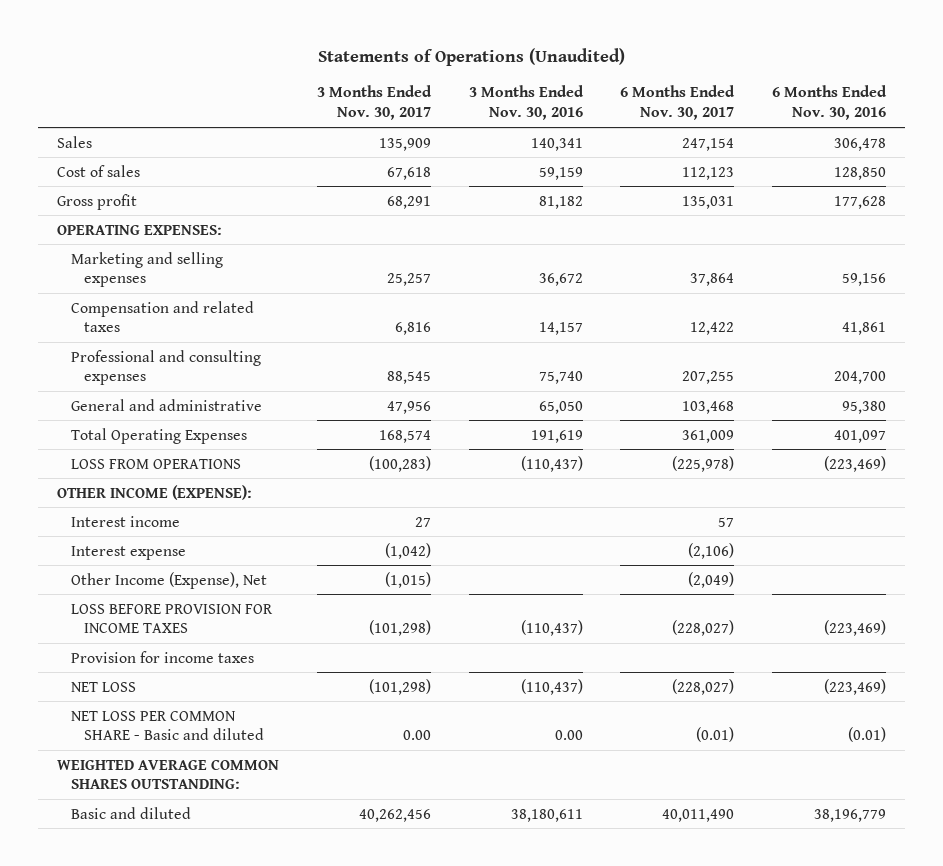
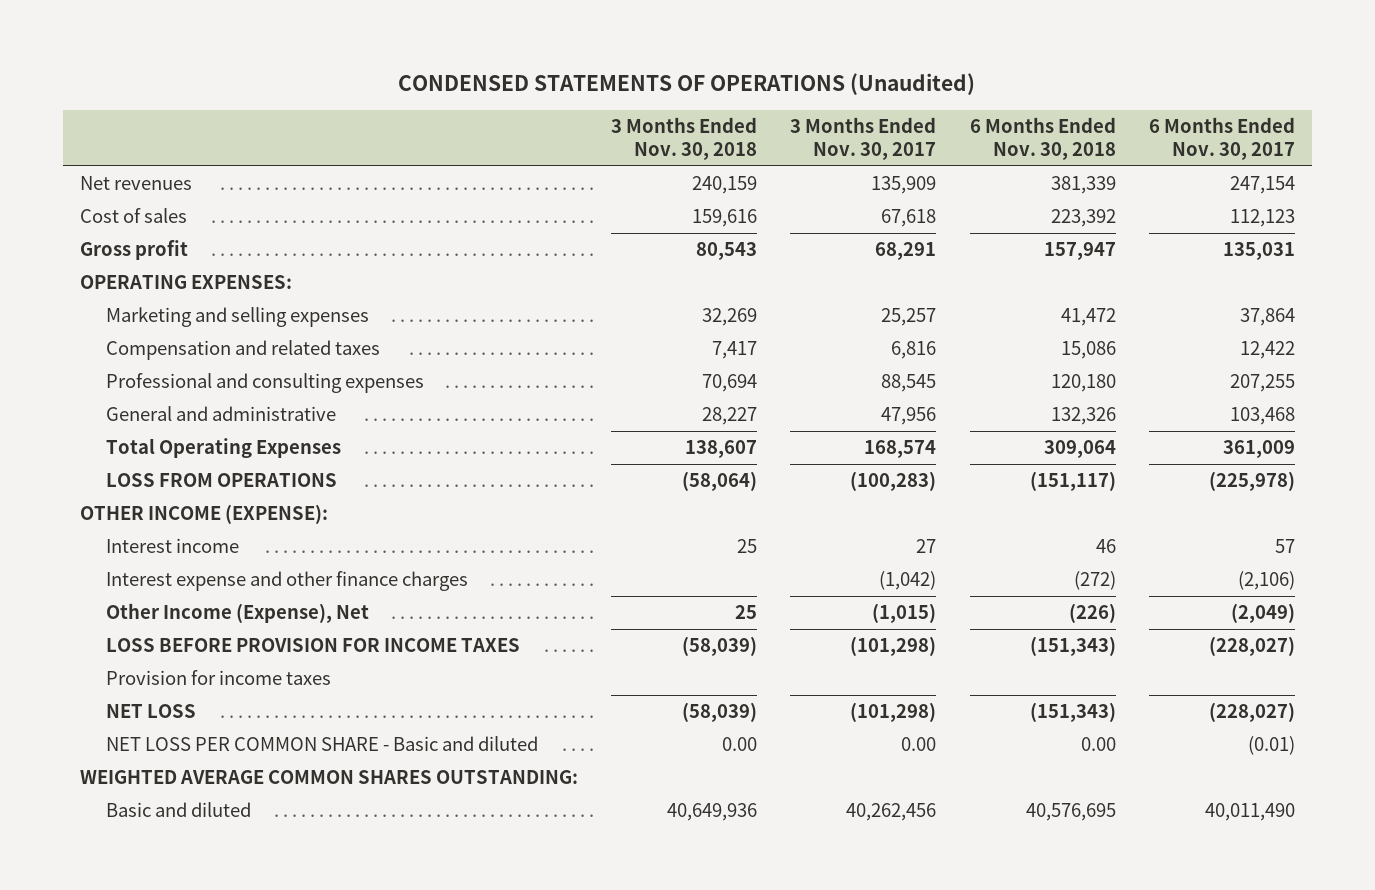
[317,48,625,67] Statements of Operations (Unaudited) -> [398,73,976,96] CONDENSED STATEMENTS OF OPERATIONS (Unaudited)
[468,85,584,121] 3 Months Ended Nov. 30, 2016 -> none
[772,85,888,121] 6 Months Ended Nov. 30, 2016 -> none
none -> [611,116,758,161] 3 Months Ended Nov. 30, 2018
none -> [969,116,1116,161] 6 Months Ended Nov. 30, 2018
[57,135,93,148] Sales -> [79,176,192,191] Net revenues
[70,545,186,560] Interest expense -> [106,571,469,592] Interest expense and other finance charges

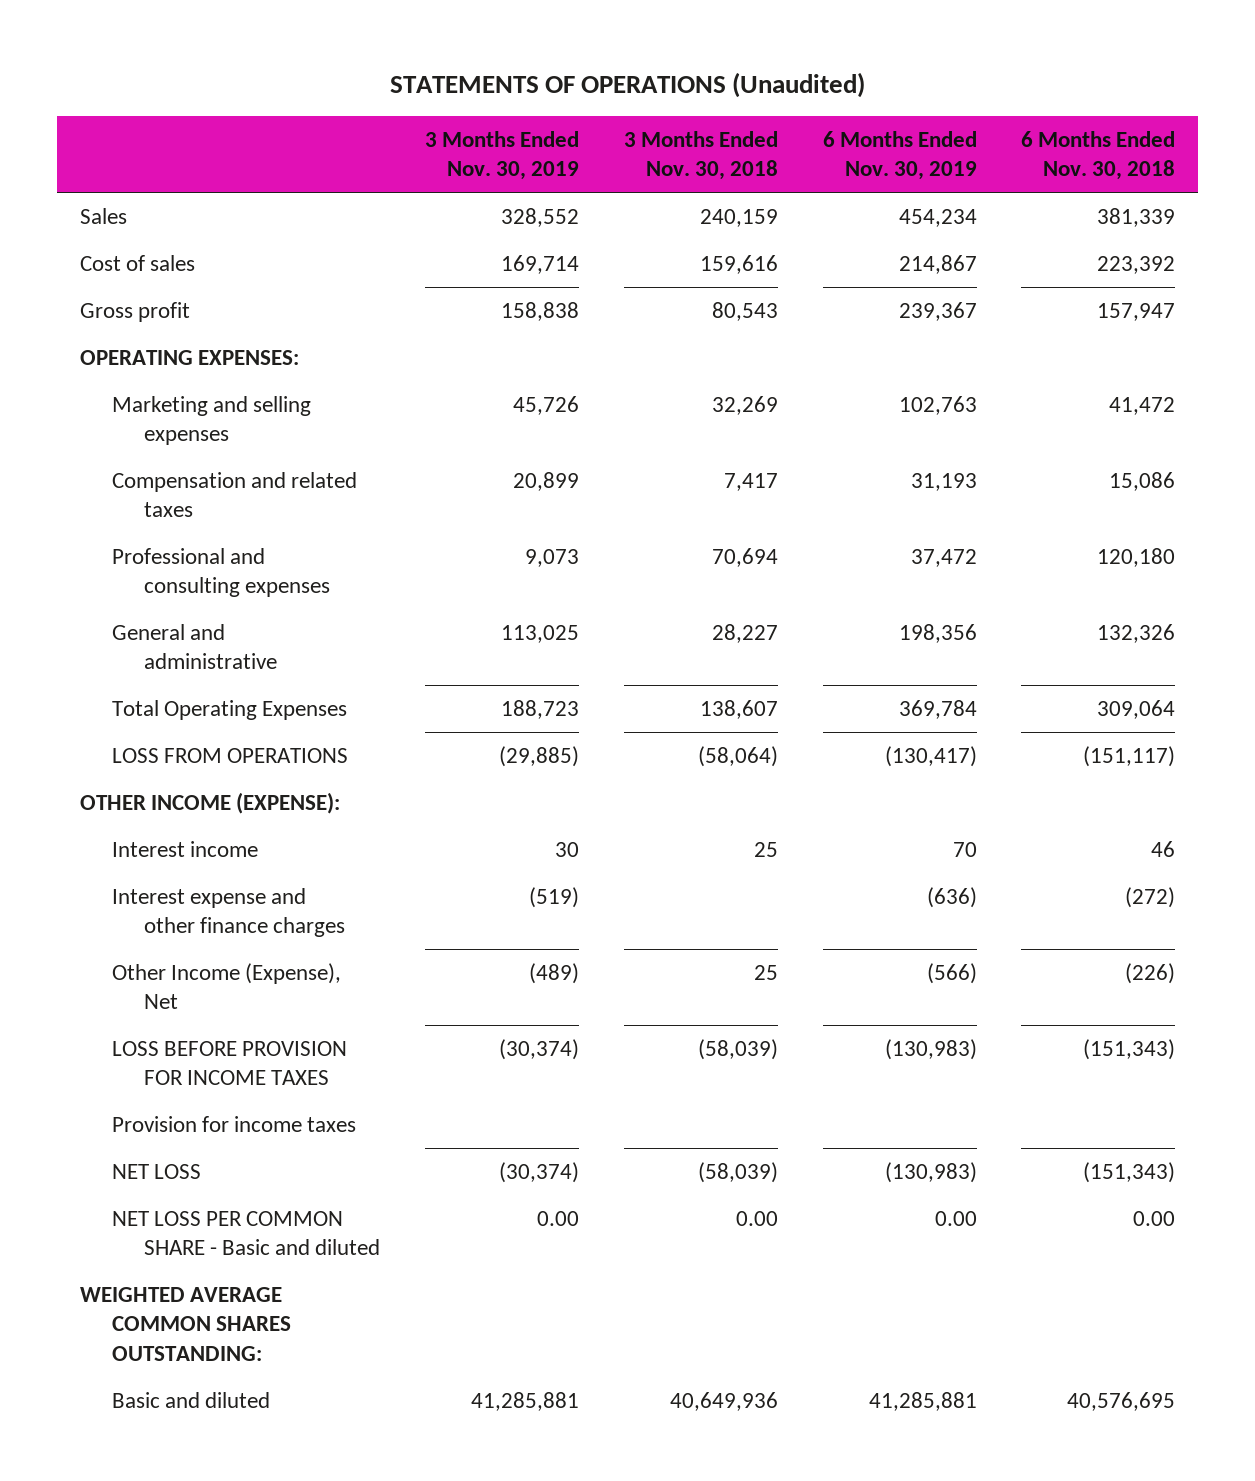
[398,73,976,96] CONDENSED STATEMENTS OF OPERATIONS (Unaudited) -> [389,72,865,99] STATEMENTS OF OPERATIONS (Unaudited)
[790,116,937,161] 3 Months Ended Nov. 30, 2017 -> none
[1149,116,1296,161] 6 Months Ended Nov. 30, 2017 -> none
none -> [425,130,580,181] 3 Months Ended Nov. 30, 2019
none -> [822,130,977,181] 6 Months Ended Nov. 30, 2019
[79,176,192,191] Net revenues -> [79,207,127,224] Sales

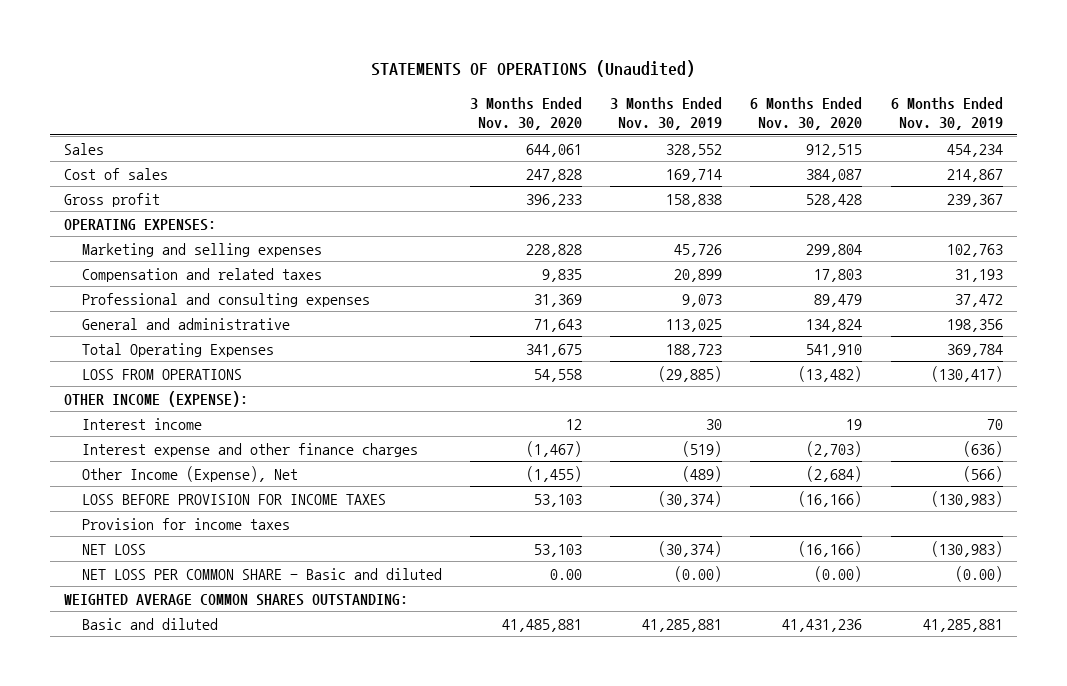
[623,130,778,181] 3 Months Ended Nov. 30, 2018 -> none
[1021,130,1176,181] 6 Months Ended Nov. 30, 2018 -> none
none -> [470,96,583,130] 3 Months Ended Nov. 30, 2020
none -> [750,96,863,130] 6 Months Ended Nov. 30, 2020
[537,1210,580,1226] 0.00 -> [674,565,723,582] (0.00)
[934,1210,977,1226] 0.00 -> [954,565,1003,582] (0.00)

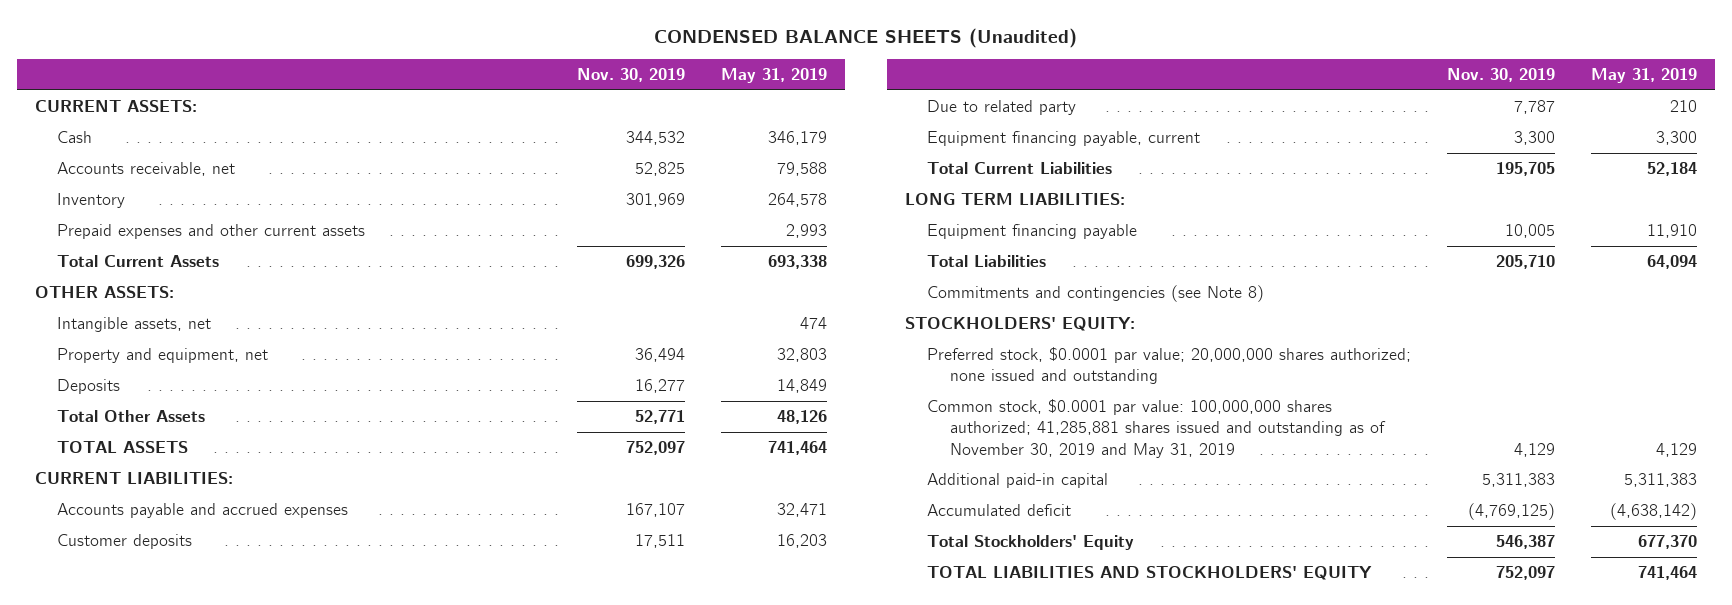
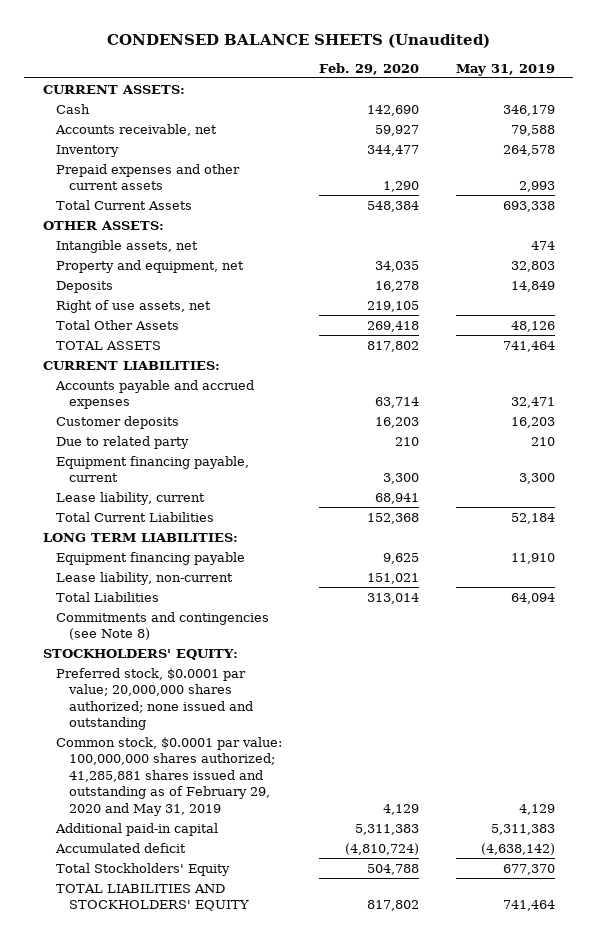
[577,68,686,83] Nov. 30, 2019 -> none
none -> [318,62,419,75] Feb. 29, 2020
none -> [56,299,212,313] Right of use assets, net
none -> [56,491,206,505] Lease liability, current
none -> [56,571,234,585] Lease liability, non-current
[927,399,1387,458] Common stock, $0.0001 par value: 100,000,000 shares authorized; 41,285,881 shares issued and outstanding as of November 30, 2019 and May 31, 2019 -> [56,736,283,816] Common stock, $0.0001 par value: 100,000,000 shares authorized; 41,285,881 shares issued and outstanding as of February 29, 2020 and May 31, 2019

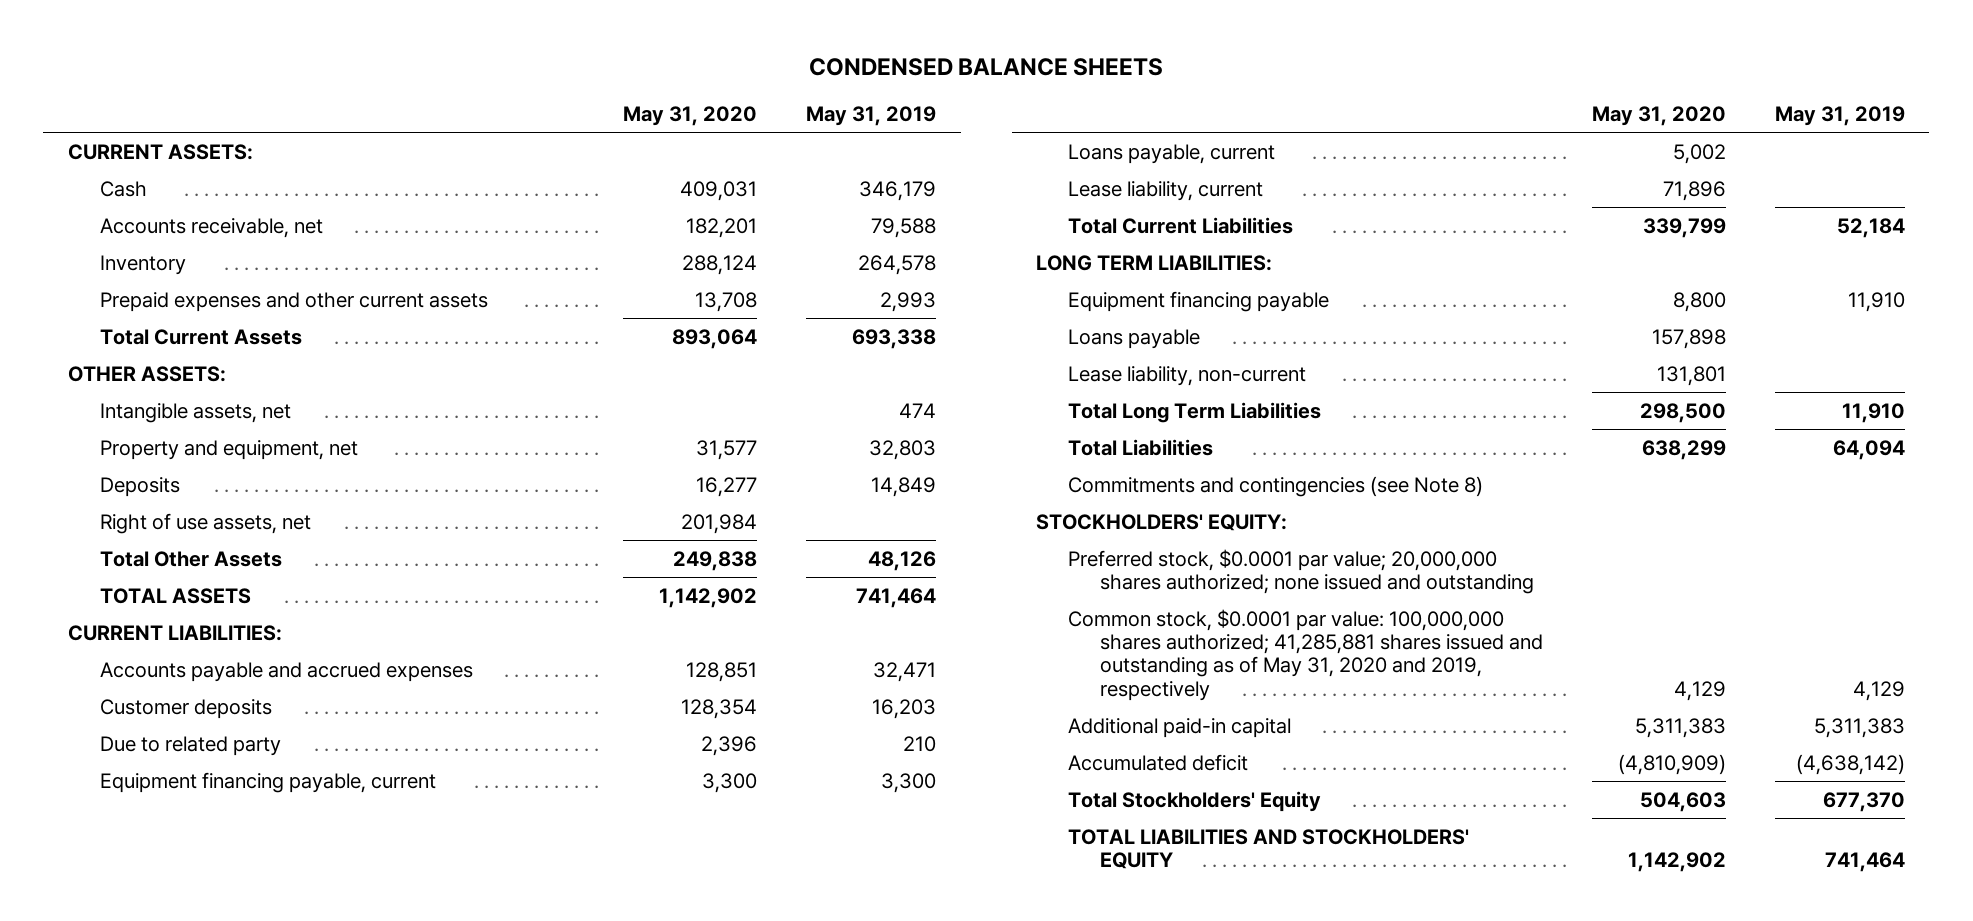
[106,33,490,48] CONDENSED BALANCE SHEETS (Unaudited) -> [809,58,1164,77] CONDENSED BALANCE SHEETS
[318,62,419,75] Feb. 29, 2020 -> none
none -> [623,105,758,126] May 31, 2020
none -> [1068,143,1276,164] Loans payable, current
none -> [1068,328,1201,349] Loans payable
none -> [1068,401,1322,423] Total Long Term Liabilities
[56,736,283,816] Common stock, $0.0001 par value: 100,000,000 shares authorized; 41,285,881 shares issued and outstanding as of February 29, 2020 and May 31, 2019 -> [1068,608,1543,701] Common stock, $0.0001 par value: 100,000,000 shares authorized; 41,285,881 shares issued and outstanding as of May 31, 2020 and 2019, respectively

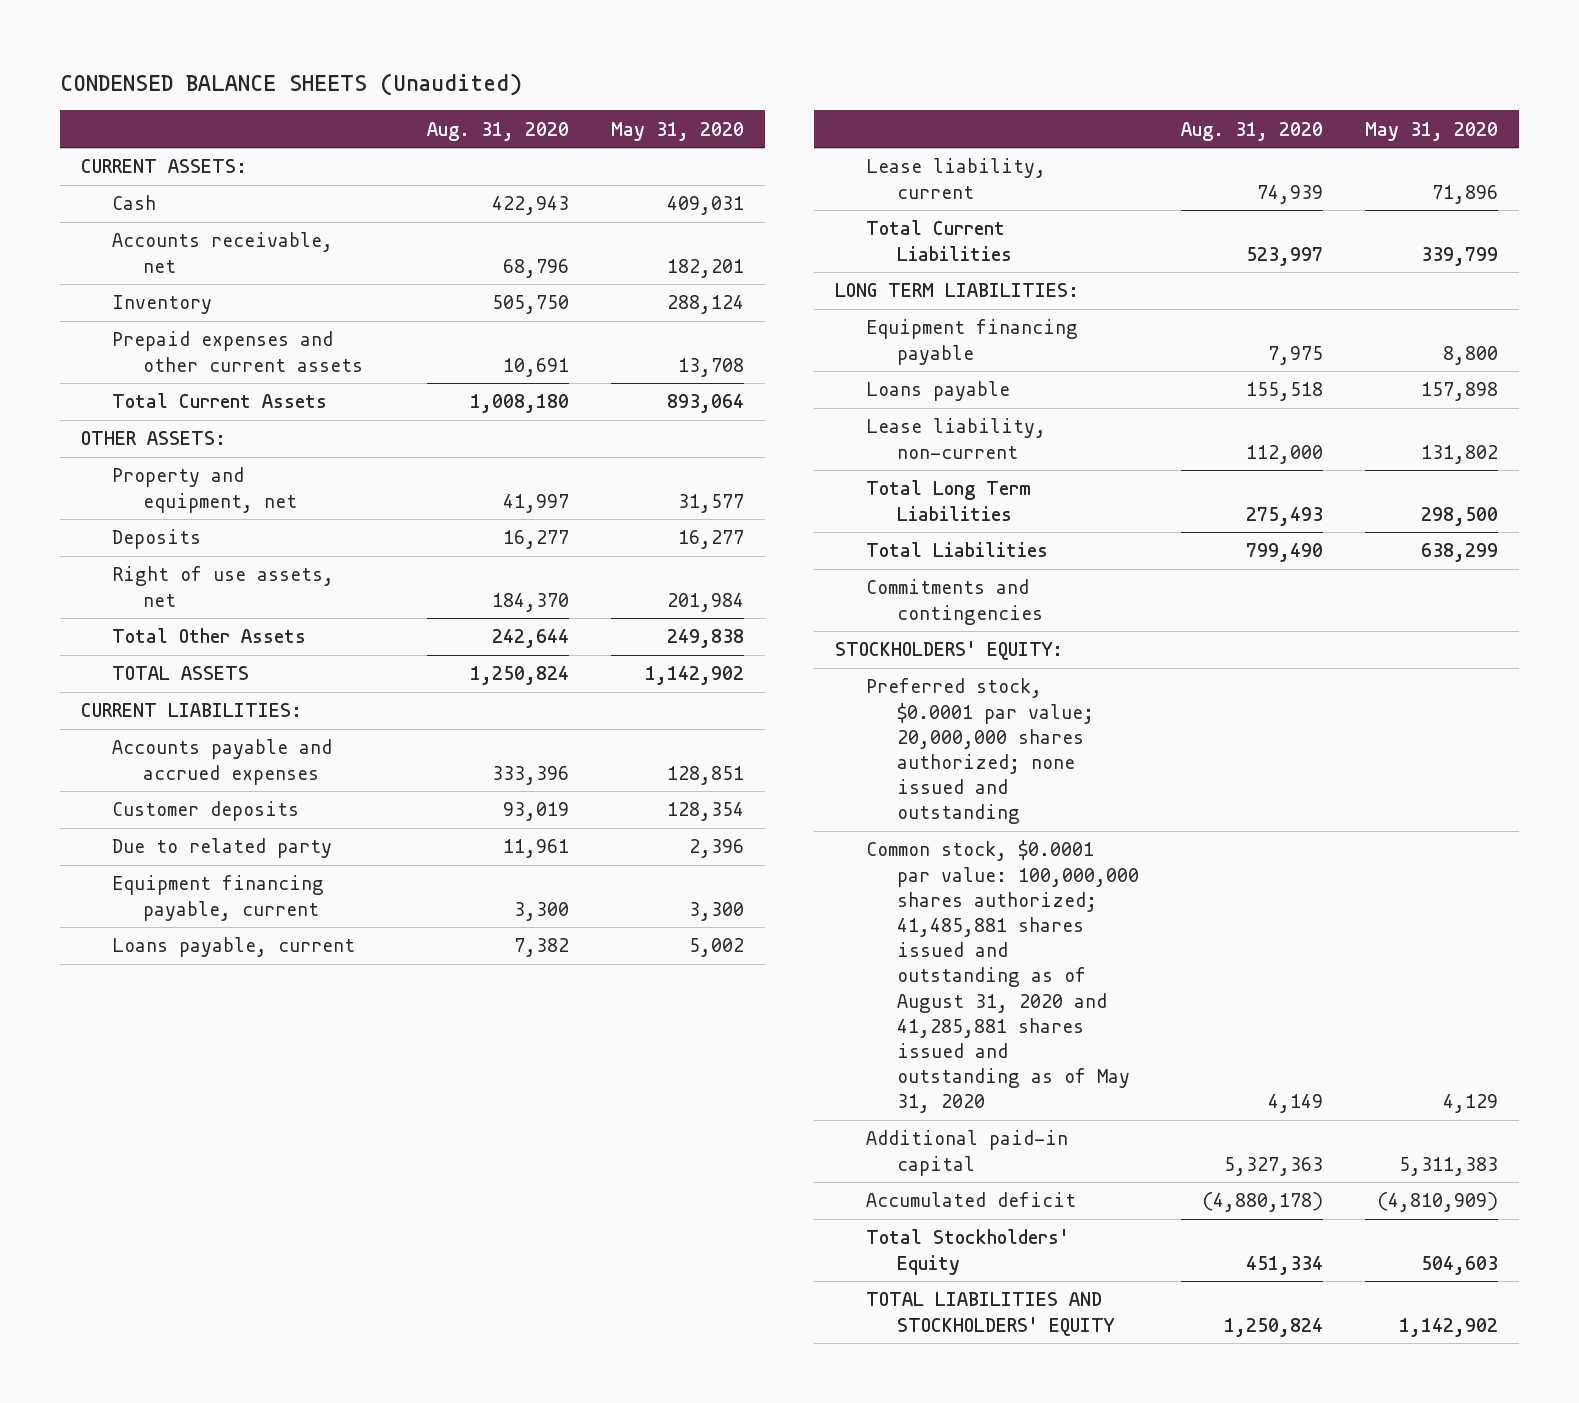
[809,58,1164,77] CONDENSED BALANCE SHEETS -> [60,72,523,96] CONDENSED BALANCE SHEETS (Unaudited)
[806,105,937,126] May 31, 2019 -> none
none -> [427,121,570,141] Aug. 31, 2020
[99,402,291,423] Intangible assets, net -> none
[1656,365,1726,386] 131,801 -> [1420,444,1498,464] 131,802
[1068,475,1484,497] Commitments and contingencies (see Note 8) -> [865,579,1044,625] Commitments and contingencies
[1068,608,1543,701] Common stock, $0.0001 par value: 100,000,000 shares authorized; 41,285,881 shares issued and outstanding as of May 31, 2020 and 2019, respectively -> [865,840,1140,1114] Common stock, $0.0001 par value: 100,000,000 shares authorized; 41,485,881 shares issued and outstanding as of August 31, 2020 and 41,285,881 shares issued and outstanding as of May 31, 2020

